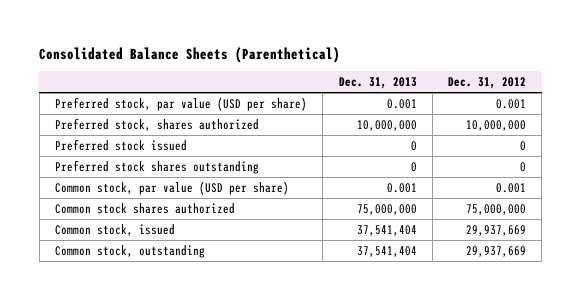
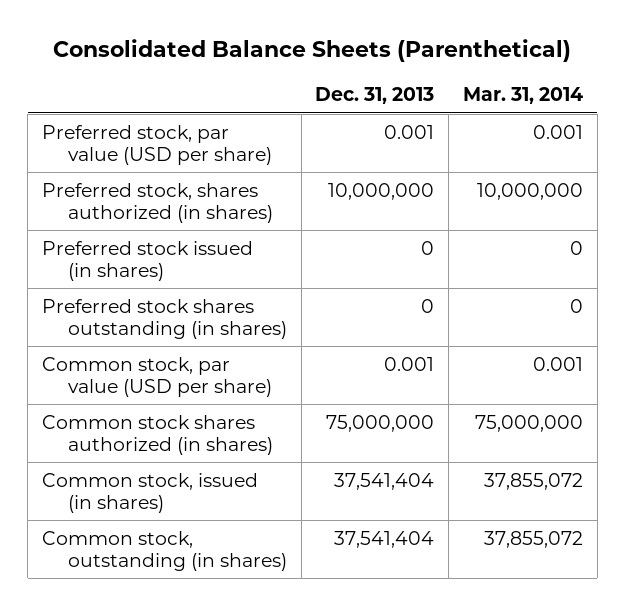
[448,77,527,90] Dec. 31, 2012 -> none
none -> [462,87,583,105] Mar. 31, 2014
[54,117,259,131] Preferred stock, shares authorized -> [41,182,273,223] Preferred stock, shares authorized (in shares)
[54,138,187,151] Preferred stock issued -> [41,240,253,281] Preferred stock issued (in shares)
[54,159,259,174] Preferred stock shares outstanding -> [41,298,287,339] Preferred stock shares outstanding (in shares)
[54,202,235,214] Common stock shares authorized -> [41,414,273,455] Common stock shares authorized (in shares)
[54,223,175,236] Common stock, issued -> [41,472,258,513] Common stock, issued (in shares)
[54,244,205,258] Common stock, outstanding -> [41,530,287,571] Common stock, outstanding (in shares)

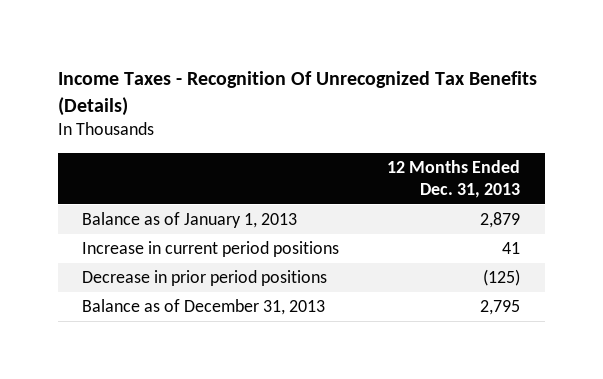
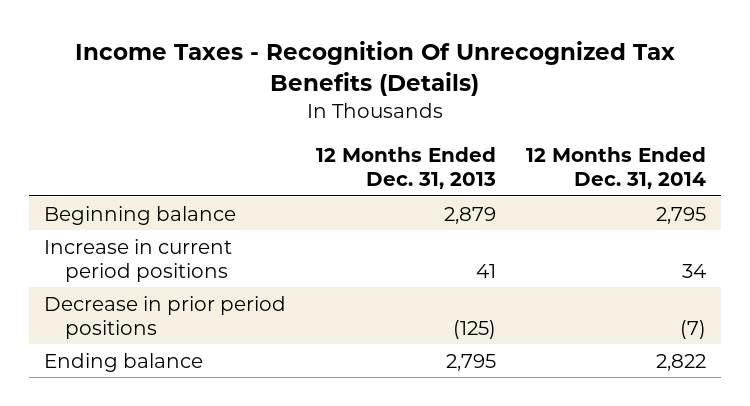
none -> [525,147,706,190] 12 Months Ended Dec. 31, 2014
[82,212,298,229] Balance as of January 1, 2013 -> [43,205,236,225] Beginning balance
[82,299,326,316] Balance as of December 31, 2013 -> [43,352,203,372] Ending balance

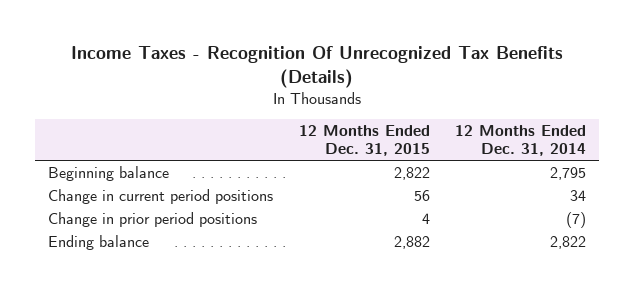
[315,147,496,190] 12 Months Ended Dec. 31, 2013 -> none
none -> [298,125,430,157] 12 Months Ended Dec. 31, 2015
[43,238,232,282] Increase in current period positions -> [48,188,274,204] Change in current period positions
[43,295,286,339] Decrease in prior period positions -> [48,211,258,227] Change in prior period positions

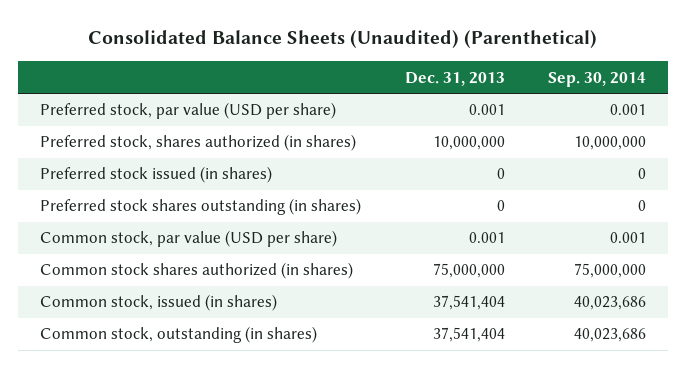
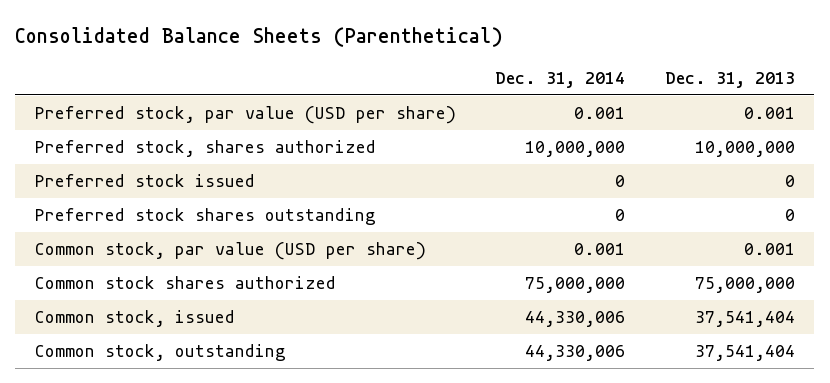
[88,30,598,49] Consolidated Balance Sheets (Unaudited) (Parenthetical) -> [15,27,504,48] Consolidated Balance Sheets (Parenthetical)
[548,71,647,87] Sep. 30, 2014 -> none
none -> [495,71,626,88] Dec. 31, 2014
[39,134,356,152] Preferred stock, shares authorized (in shares) -> [34,140,376,158] Preferred stock, shares authorized
[39,166,272,184] Preferred stock issued (in shares) -> [34,174,255,188] Preferred stock issued
[39,198,361,216] Preferred stock shares outstanding (in shares) -> [34,208,376,226] Preferred stock shares outstanding
[39,262,353,280] Common stock shares authorized (in shares) -> [34,276,336,290] Common stock shares authorized
[39,294,277,312] Common stock, issued (in shares) -> [34,310,235,328] Common stock, issued
[39,326,317,344] Common stock, outstanding (in shares) -> [34,344,286,362] Common stock, outstanding

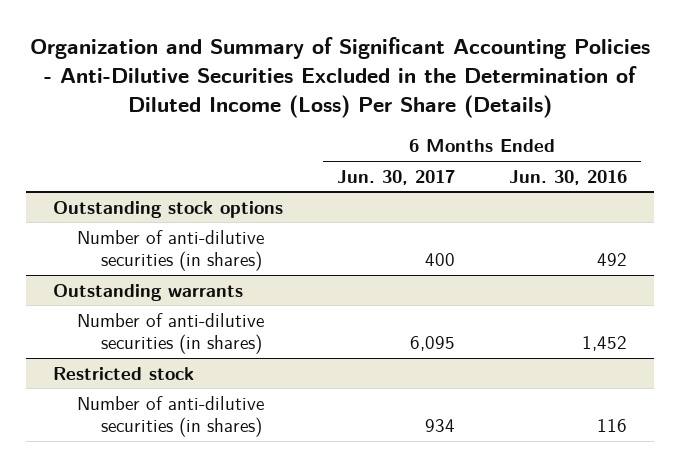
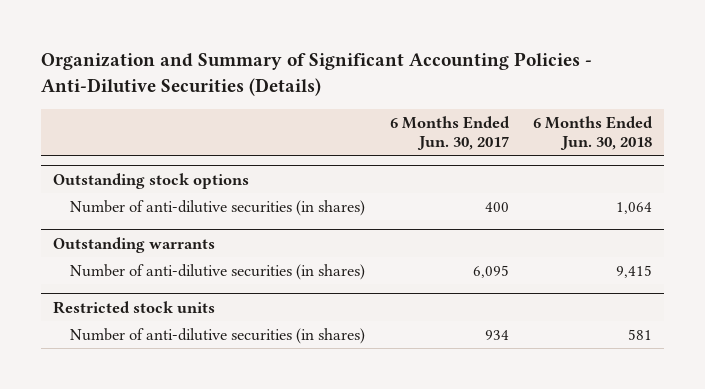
[29,37,650,119] Organization and Summary of Significant Accounting Policies - Anti-Dilutive Securities Excluded in the Determination of Diluted Income (Loss) Per Share (Details) -> [40,52,592,97] Organization and Summary of Significant Accounting Policies - Anti-Dilutive Securities (Details)
[509,169,628,185] Jun. 30, 2016 -> none
none -> [533,115,654,150] 6 Months Ended Jun. 30, 2018
[52,366,194,380] Restricted stock -> [52,300,215,314] Restricted stock units

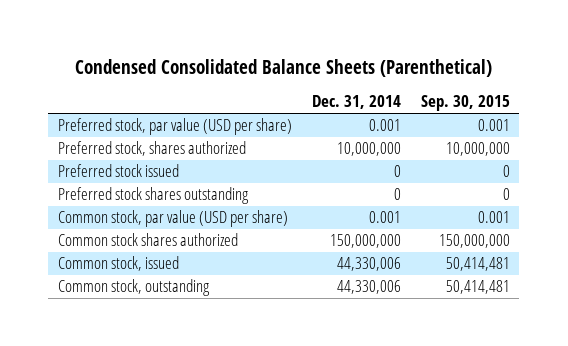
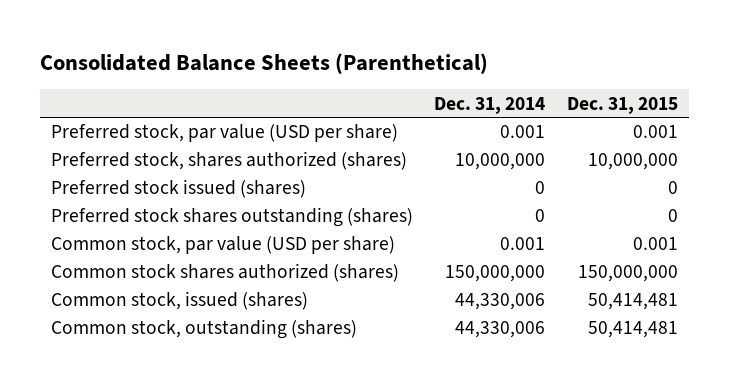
[74,58,492,77] Condensed Consolidated Balance Sheets (Parenthetical) -> [39,52,488,74] Consolidated Balance Sheets (Parenthetical)
[420,95,510,112] Sep. 30, 2015 -> none
none -> [567,96,679,114] Dec. 31, 2015
[58,141,247,157] Preferred stock, shares authorized -> [50,151,407,171] Preferred stock, shares authorized (shares)
[58,164,180,178] Preferred stock issued -> [50,179,306,199] Preferred stock issued (shares)
[58,187,250,205] Preferred stock shares outstanding -> [50,207,413,228] Preferred stock shares outstanding (shares)
[58,233,239,247] Common stock shares authorized -> [50,263,399,283] Common stock shares authorized (shares)
[58,256,180,272] Common stock, issued -> [50,291,308,311] Common stock, issued (shares)
[58,279,211,297] Common stock, outstanding -> [50,319,357,340] Common stock, outstanding (shares)

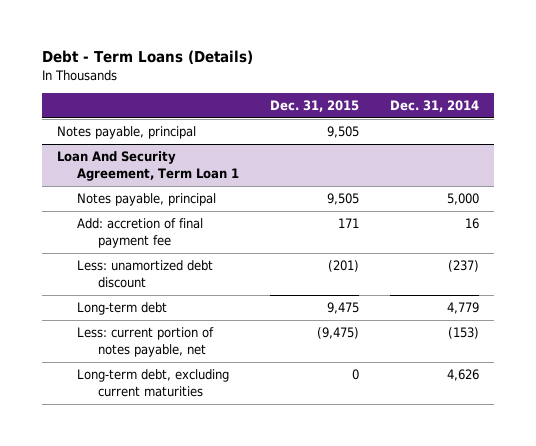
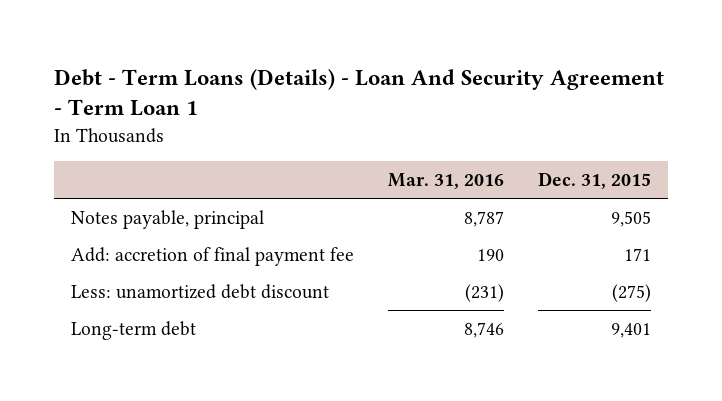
[41,50,253,65] Debt - Term Loans (Details) -> [54,68,665,117] Debt - Term Loans (Details) - Loan And Security Agreement - Term Loan 1
[389,99,479,112] Dec. 31, 2014 -> none
none -> [388,173,505,190] Mar. 31, 2016
[57,151,240,182] Loan And Security Agreement, Term Loan 1 -> none
[77,193,217,207] Notes payable, principal -> none
[77,327,215,358] Less: current portion of notes payable, net -> none
[77,369,230,398] Long-term debt, excluding current maturities -> none
[328,260,360,273] (201) -> [612,283,652,302] (275)
[327,302,360,315] 9,475 -> [611,322,652,338] 9,401

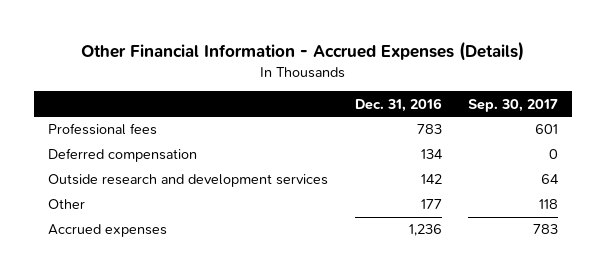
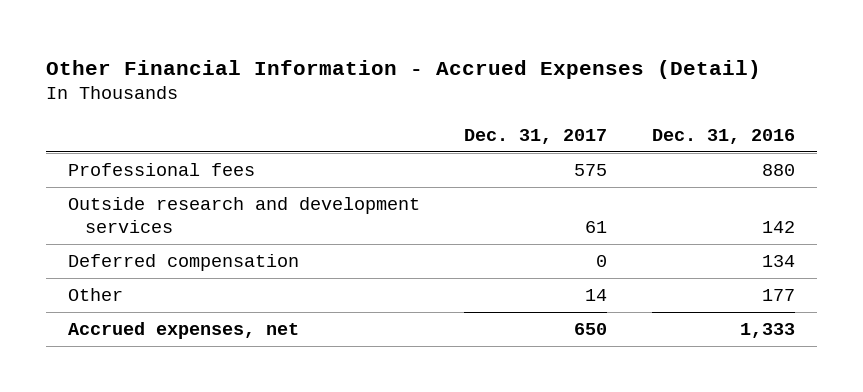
[81,41,525,62] Other Financial Information - Accrued Expenses (Details) -> [45,59,761,79] Other Financial Information - Accrued Expenses (Detail)
[468,98,559,112] Sep. 30, 2017 -> none
none -> [464,128,608,144] Dec. 31, 2017
[416,124,442,135] 783 -> [761,164,795,177] 880
[47,148,197,163] Deferred compensation -> [68,254,300,272] Deferred compensation
[47,224,167,238] Accrued expenses -> [68,322,300,340] Accrued expenses, net
[408,224,442,237] 1,236 -> [739,323,795,339] 1,333

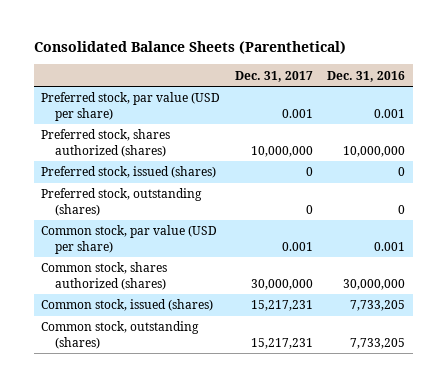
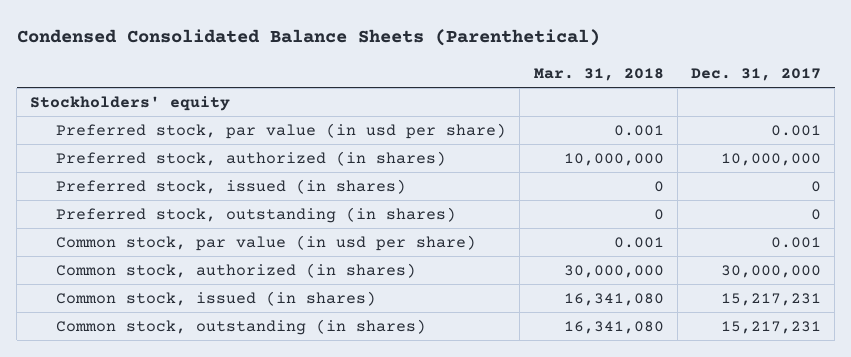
[33,41,346,55] Consolidated Balance Sheets (Parenthetical) -> [16,29,600,47] Condensed Consolidated Balance Sheets (Parenthetical)
[327,70,406,82] Dec. 31, 2016 -> none
none -> [533,67,664,81] Mar. 31, 2018
none -> [30,96,231,112] Stockholders' equity
[40,92,220,121] Preferred stock, par value (USD per share) -> [56,123,507,140] Preferred stock, par value (in usd per share)
[40,129,170,157] Preferred stock, shares authorized (shares) -> [56,151,447,167] Preferred stock, authorized (in shares)
[40,166,216,179] Preferred stock, issued (shares) -> [56,179,407,195] Preferred stock, issued (in shares)
[40,188,202,216] Preferred stock, outstanding (shares) -> [56,207,457,224] Preferred stock, outstanding (in shares)
[40,225,217,254] Common stock, par value (USD per share) -> [56,235,477,252] Common stock, par value (in usd per share)
[40,262,167,290] Common stock, shares authorized (shares) -> [56,263,417,279] Common stock, authorized (in shares)
[40,299,213,312] Common stock, issued (shares) -> [56,291,377,307] Common stock, issued (in shares)
[40,321,199,349] Common stock, outstanding (shares) -> [56,319,427,336] Common stock, outstanding (in shares)

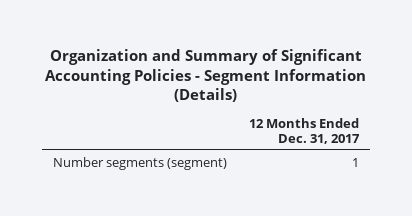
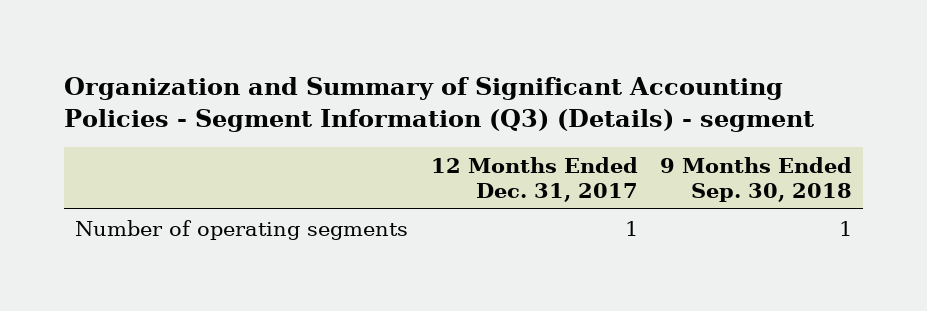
[45,49,367,103] Organization and Summary of Significant Accounting Policies - Segment Information (Details) -> [63,77,814,133] Organization and Summary of Significant Accounting Policies - Segment Information (Q3) (Details) - segment
none -> [660,157,853,202] 9 Months Ended Sep. 30, 2018
[52,156,227,170] Number segments (segment) -> [75,219,409,240] Number of operating segments

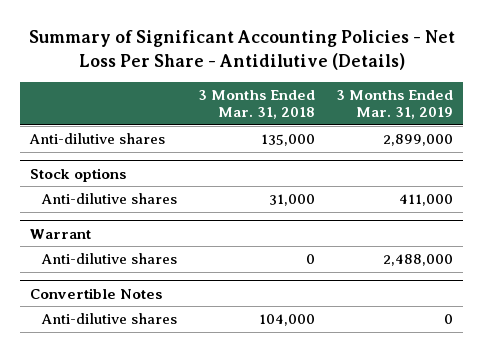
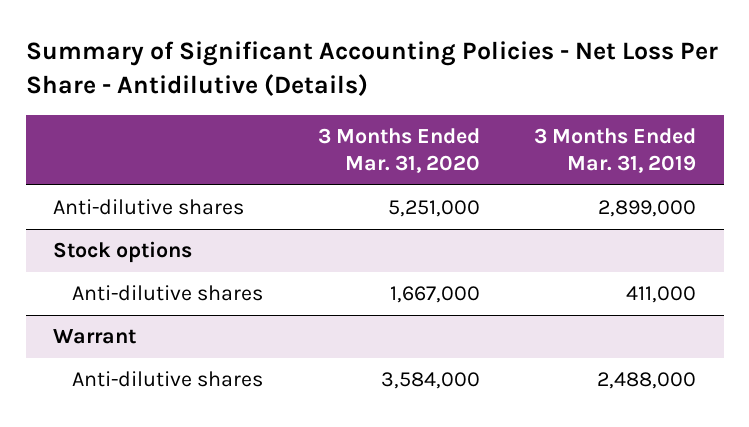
[197,89,315,120] 3 Months Ended Mar. 31, 2018 -> none
none -> [317,127,480,174] 3 Months Ended Mar. 31, 2020
[30,287,163,299] Convertible Notes -> none
[40,312,177,324] Anti-dilutive shares -> none

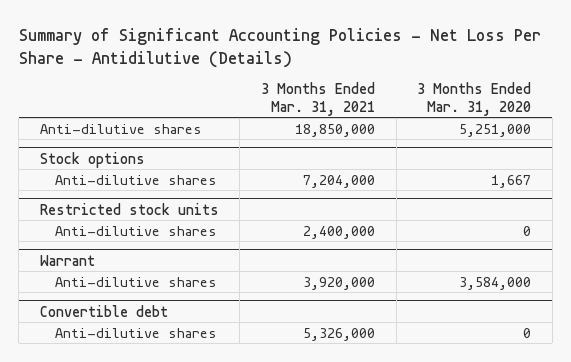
[534,127,697,174] 3 Months Ended Mar. 31, 2019 -> none
none -> [260,82,375,116] 3 Months Ended Mar. 31, 2021
[389,286,480,304] 1,667,000 -> [491,174,532,188] 1,667
none -> [39,202,219,215] Restricted stock units
none -> [54,225,217,236] Anti-dilutive shares
none -> [39,304,168,317] Convertible debt
none -> [54,327,217,338] Anti-dilutive shares

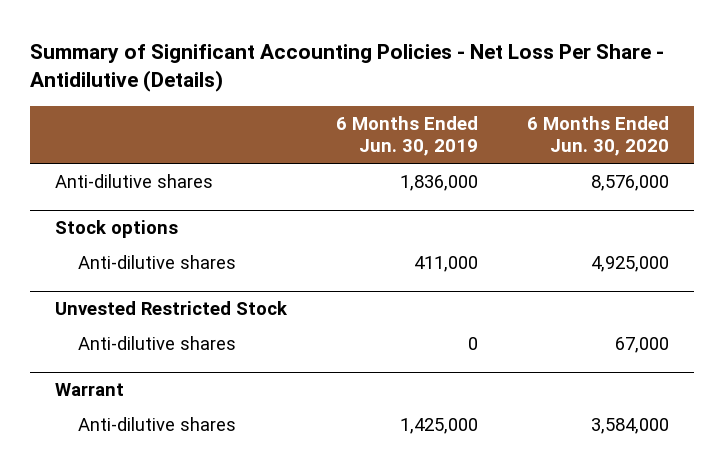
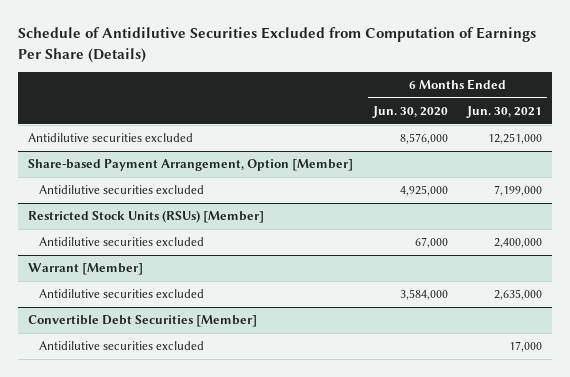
[30,43,665,93] Summary of Significant Accounting Policies - Net Loss Per Share - Antidilutive (Details) -> [18,27,537,63] Schedule of Antidilutive Securities Excluded from Computation of Earnings Per Share (Details)
[336,115,479,157] 6 Months Ended Jun. 30, 2019 -> none
none -> [466,106,543,119] Jun. 30, 2021
[54,301,288,316] Unvested Restricted Stock -> none
[54,174,213,189] Anti-dilutive shares -> [27,133,193,143] Antidilutive securities excluded
[54,220,178,239] Stock options -> [27,159,353,172] Share-based Payment Arrangement, Option [Member]
[77,255,236,270] Anti-dilutive shares -> [38,185,204,195] Antidilutive securities excluded
none -> [27,210,264,224] Restricted Stock Units (RSUs) [Member]
[77,336,236,351] Anti-dilutive shares -> [38,237,204,247] Antidilutive securities excluded
[54,383,124,397] Warrant -> [27,263,143,276] Warrant [Member]
[77,417,236,432] Anti-dilutive shares -> [38,289,204,299] Antidilutive securities excluded
none -> [27,315,257,328] Convertible Debt Securities [Member]
none -> [38,341,204,351] Antidilutive securities excluded

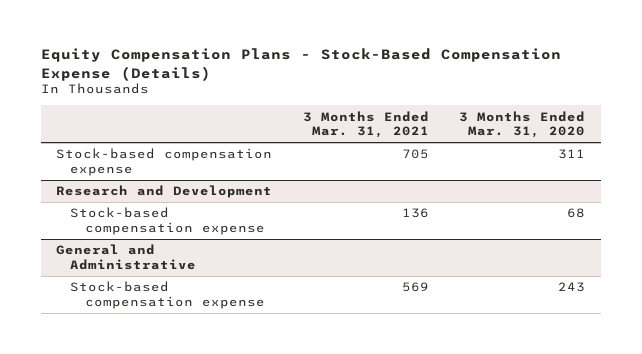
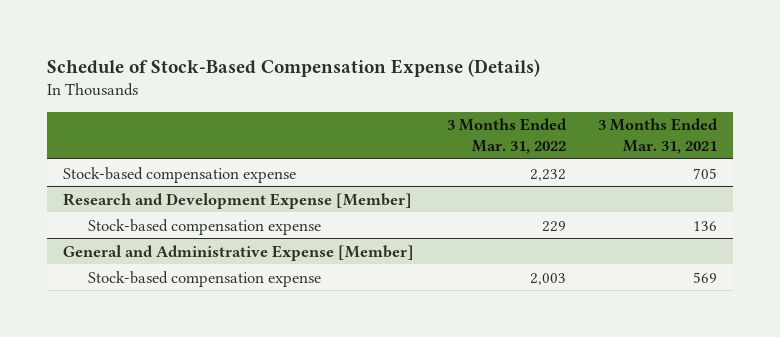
[40,48,561,81] Equity Compensation Plans - Stock-Based Compensation Expense (Details) -> [47,58,541,77] Schedule of Stock-Based Compensation Expense (Details)
[459,110,586,139] 3 Months Ended Mar. 31, 2020 -> none
none -> [446,118,567,155] 3 Months Ended Mar. 31, 2022
[56,185,273,199] Research and Development -> [63,192,413,209] Research and Development Expense [Member]
[56,244,197,270] General and Administrative -> [63,244,415,261] General and Administrative Expense [Member]

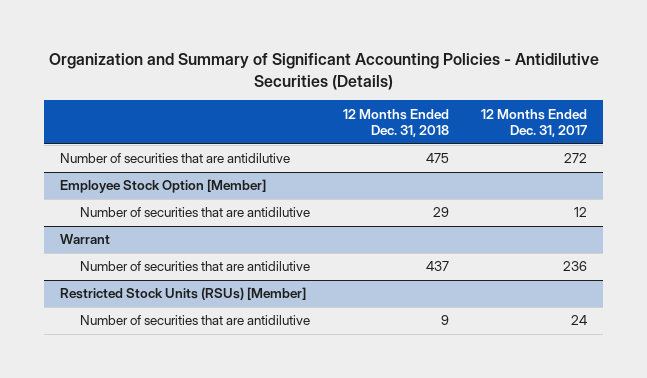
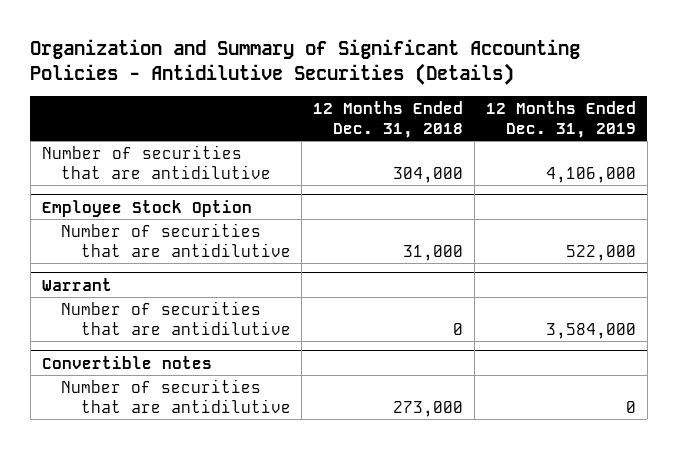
[481,108,588,138] 12 Months Ended Dec. 31, 2017 -> none
none -> [485,100,636,138] 12 Months Ended Dec. 31, 2019
[425,153,449,164] 475 -> [393,166,464,183] 304,000
[60,179,267,194] Employee Stock Option [Member] -> [41,199,252,217] Employee Stock Option
[432,207,449,218] 29 -> [403,244,464,261] 31,000
[60,287,307,301] Restricted Stock Units (RSUs) [Member] -> none
[425,261,449,272] 437 -> [453,322,464,335] 0
none -> [41,355,212,369] Convertible notes
[440,315,449,326] 9 -> [393,400,464,417] 273,000

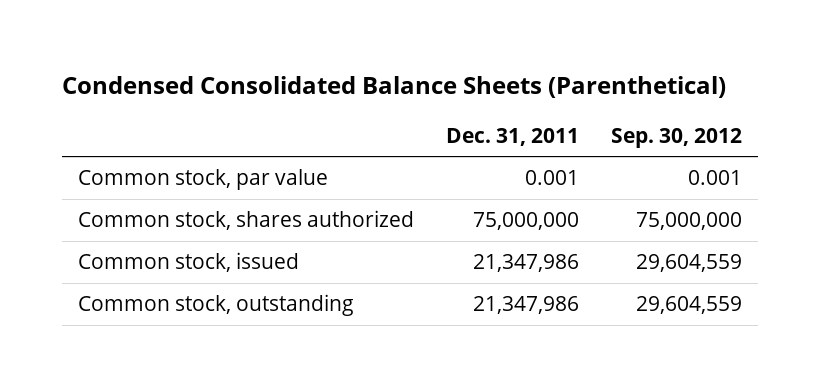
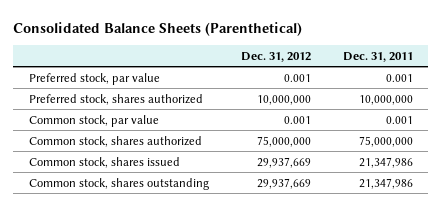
[62,76,727,99] Condensed Consolidated Balance Sheets (Parenthetical) -> [13,21,303,36] Consolidated Balance Sheets (Parenthetical)
[611,127,743,148] Sep. 30, 2012 -> none
none -> [240,51,311,62] Dec. 31, 2012
none -> [29,72,161,85] Preferred stock, par value
none -> [29,93,204,105] Preferred stock, shares authorized
[78,252,300,273] Common stock, issued -> [29,156,181,168] Common stock, shares issued
[78,294,355,317] Common stock, outstanding -> [29,177,210,190] Common stock, shares outstanding

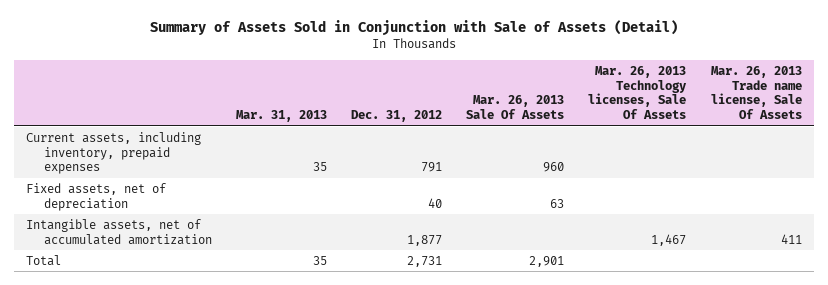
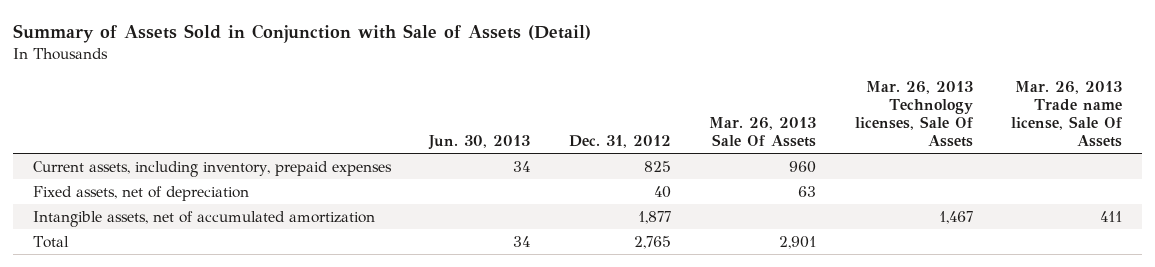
[235,110,327,123] Mar. 31, 2013 -> none
none -> [428,135,531,151] Jun. 30, 2013
[421,162,443,173] 791 -> [643,160,671,172] 825
[407,255,443,267] 2,731 -> [633,235,671,249] 2,765

